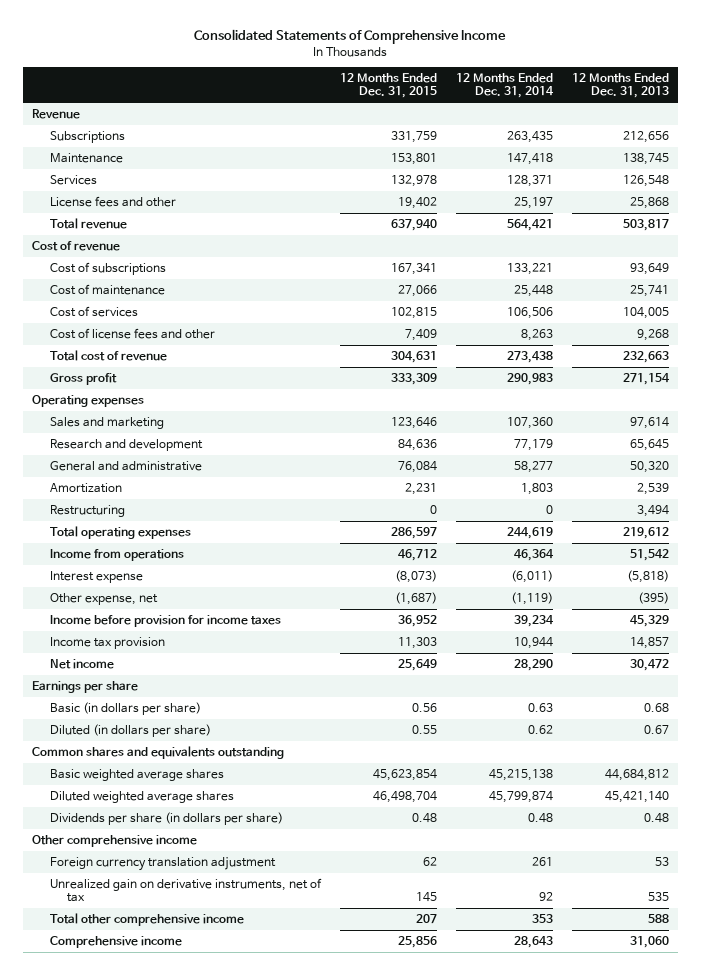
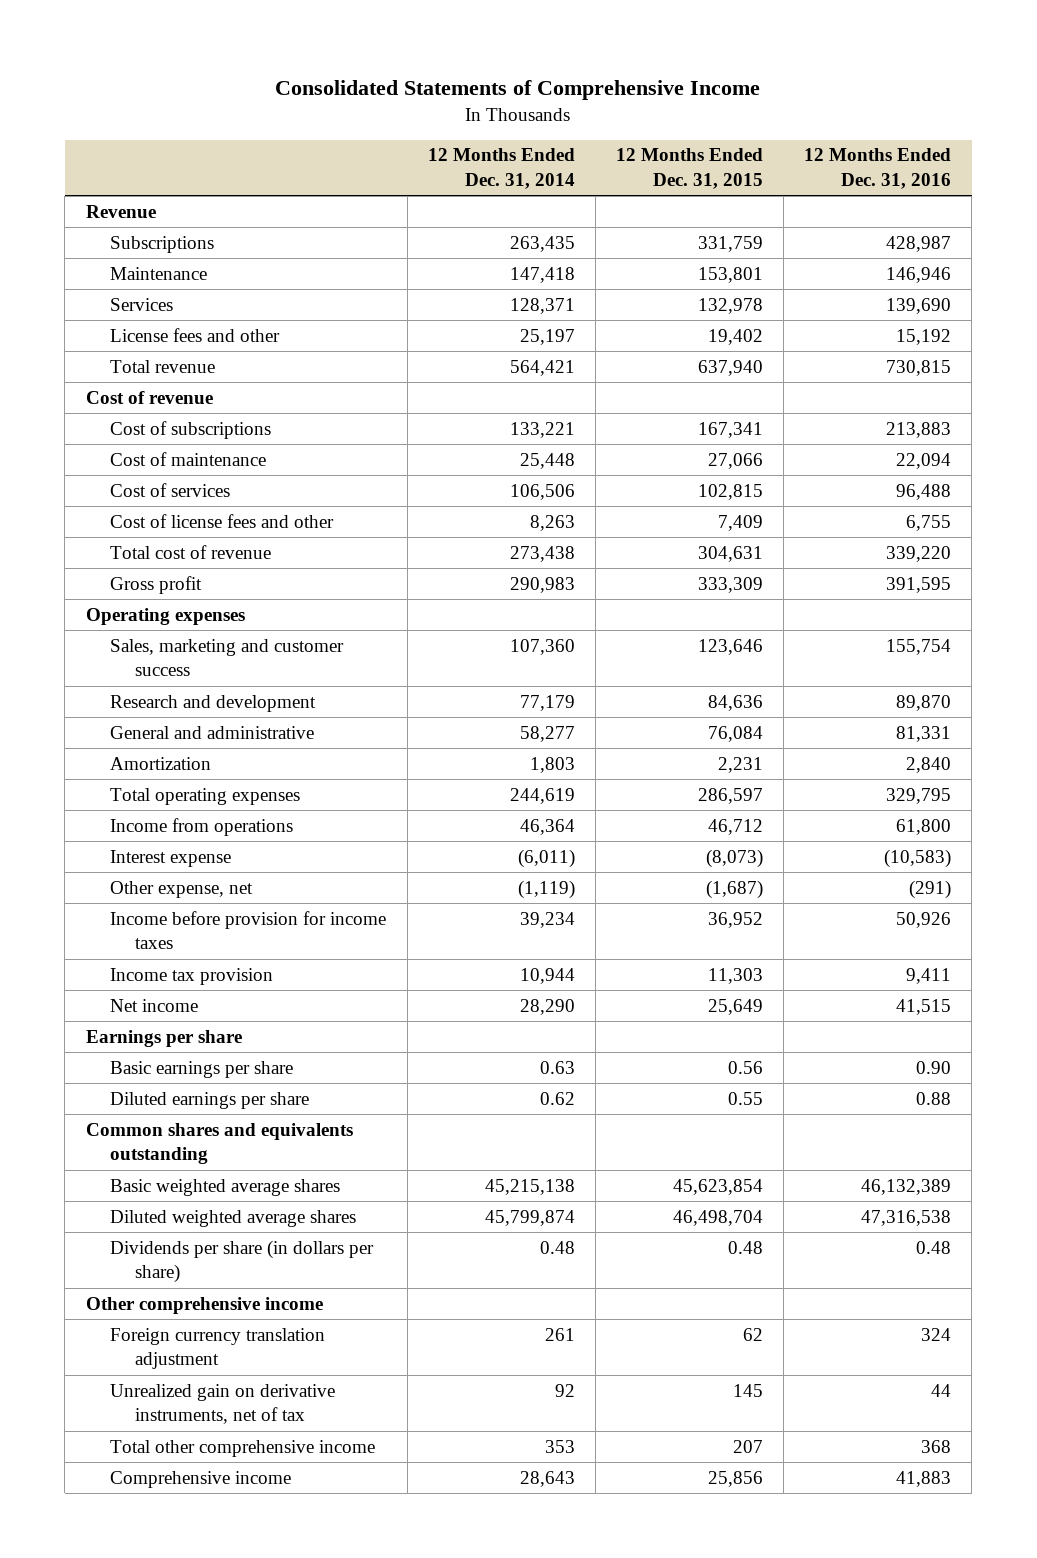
[571,73,669,99] 12 Months Ended Dec. 31, 2013 -> none
none -> [804,148,952,189] 12 Months Ended Dec. 31, 2016
[49,417,164,430] Sales and marketing -> [110,638,345,677] Sales, marketing and customer success
[49,505,125,518] Restructuring -> none
[49,702,201,716] Basic (in dollars per share) -> [110,1060,294,1078] Basic earnings per share
[49,724,211,738] Diluted (in dollars per share) -> [110,1091,310,1109] Diluted earnings per share

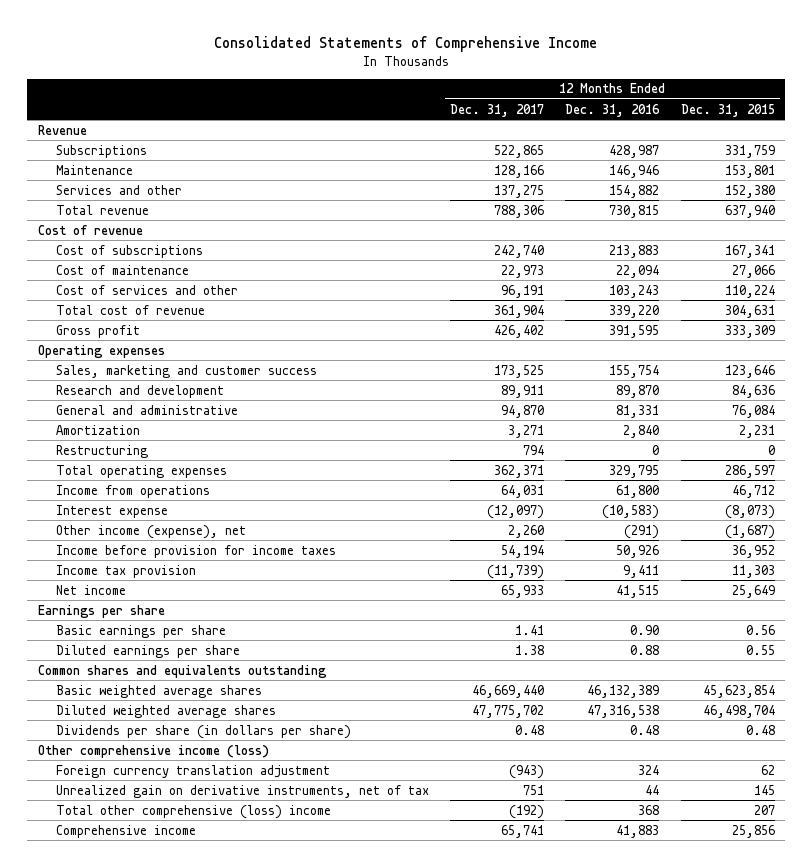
[427,148,575,189] 12 Months Ended Dec. 31, 2014 -> none
none -> [450,103,545,117] Dec. 31, 2017
[110,327,281,342] License fees and other -> none
[110,297,174,311] Services -> [56,184,183,195] Services and other
[697,297,763,314] 132,978 -> [724,184,775,198] 152,380
[886,297,952,314] 139,690 -> [609,184,660,198] 154,882
[110,513,335,528] Cost of license fees and other -> none
[110,482,231,497] Cost of services -> [56,284,239,295] Cost of services and other
[697,483,763,500] 102,815 -> [724,284,775,298] 110,224
[896,483,952,500] 96,488 -> [609,284,660,298] 103,243
none -> [56,444,149,458] Restructuring
[110,880,254,898] Other expense, net -> [56,524,247,539] Other income (expense), net
[85,1296,323,1314] Other comprehensive income -> [37,744,269,758] Other comprehensive income (loss)
[110,1439,376,1457] Total other comprehensive income -> [56,804,332,819] Total other comprehensive (loss) income

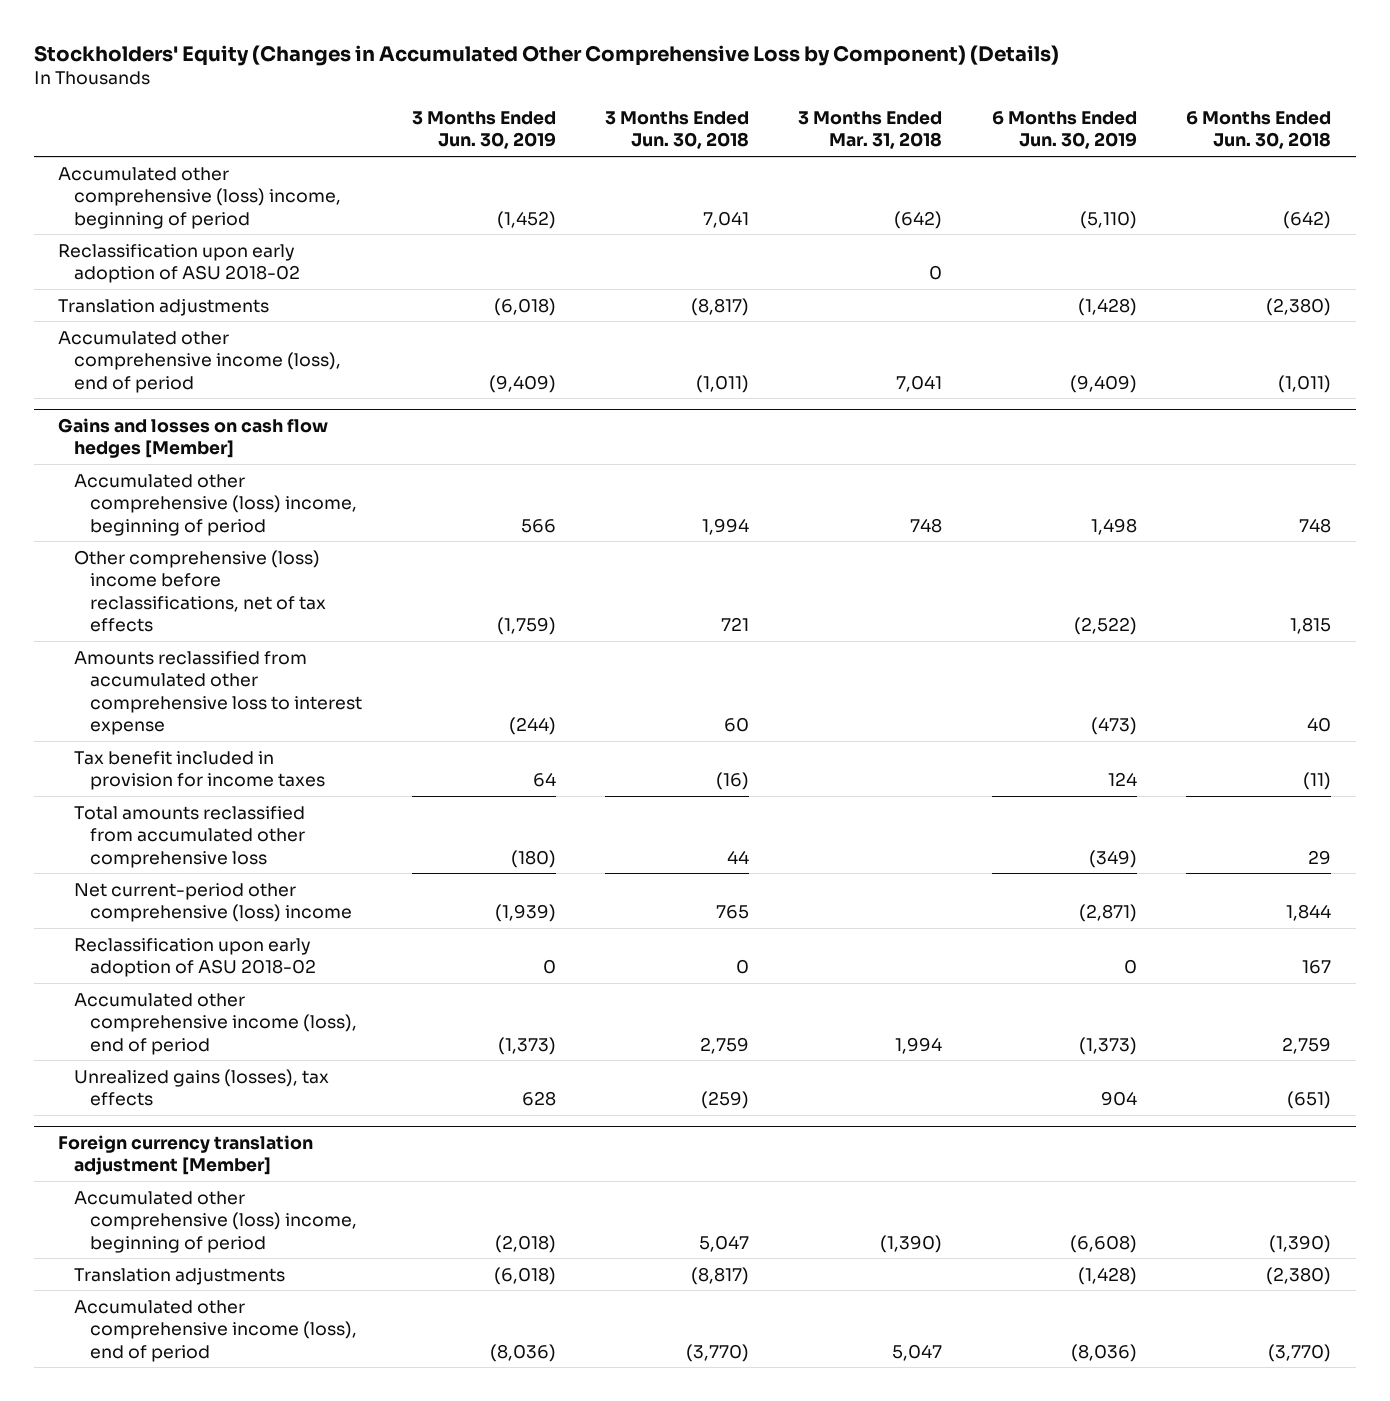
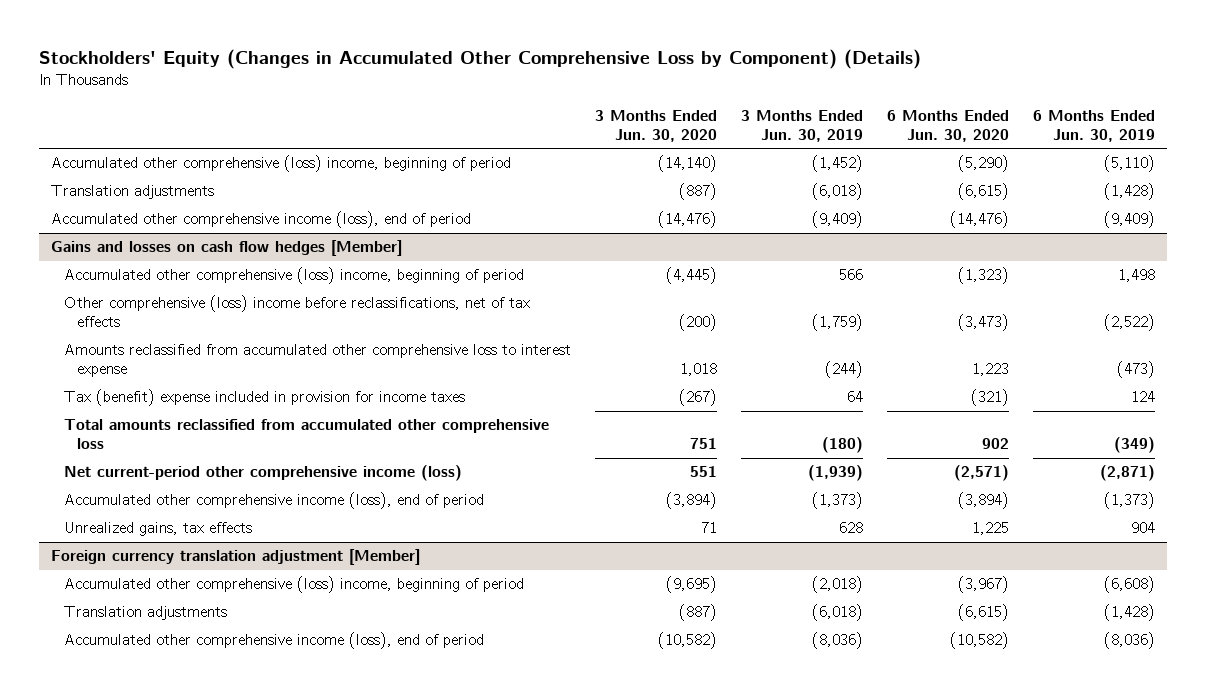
[605,110,750,150] 3 Months Ended Jun. 30, 2018 -> none
[798,110,943,150] 3 Months Ended Mar. 31, 2018 -> none
[1186,110,1332,150] 6 Months Ended Jun. 30, 2018 -> none
none -> [595,109,718,142] 3 Months Ended Jun. 30, 2020
none -> [887,109,1010,142] 6 Months Ended Jun. 30, 2020
[58,243,301,284] Reclassification upon early adoption of ASU 2018-02 -> none
[74,750,326,791] Tax benefit included in provision for income taxes -> [64,389,466,407] Tax (benefit) expense included in provision for income taxes
[74,937,317,978] Reclassification upon early adoption of ASU 2018-02 -> none
[74,882,353,923] Net current-period other comprehensive (loss) income -> [64,465,463,482] Net current-period other comprehensive income (loss)
[74,1068,330,1107] Unrealized gains (losses), tax effects -> [64,522,253,537] Unrealized gains, tax effects

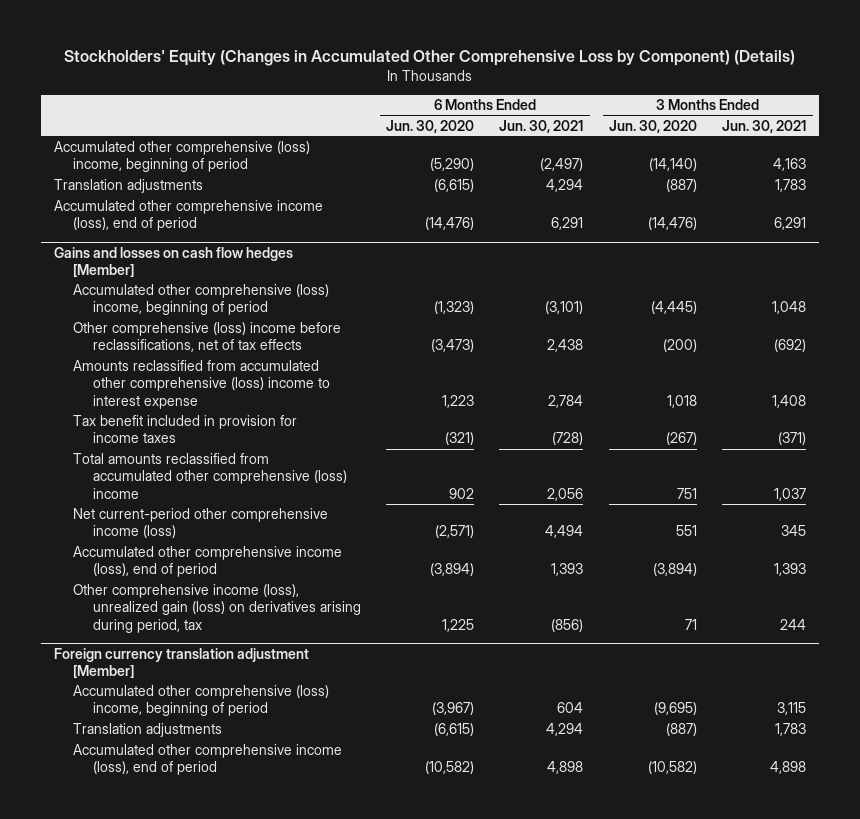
[741,109,864,142] 3 Months Ended Jun. 30, 2019 -> none
[1033,109,1156,142] 6 Months Ended Jun. 30, 2019 -> none
none -> [499,119,584,133] Jun. 30, 2021
none -> [722,119,807,133] Jun. 30, 2021
[64,344,572,378] Amounts reclassified from accumulated other comprehensive loss to interest expense -> [73,360,330,409] Amounts reclassified from accumulated other comprehensive (loss) income to interest expense
[64,389,466,407] Tax (benefit) expense included in provision for income taxes -> [73,415,298,444] Tax benefit included in provision for income taxes
[64,419,550,450] Total amounts reclassified from accumulated other comprehensive loss -> [73,453,347,499] Total amounts reclassified from accumulated other comprehensive (loss) income
[64,522,253,537] Unrealized gains, tax effects -> [73,584,361,633] Other comprehensive income (loss), unrealized gain (loss) on derivatives arising during period, tax

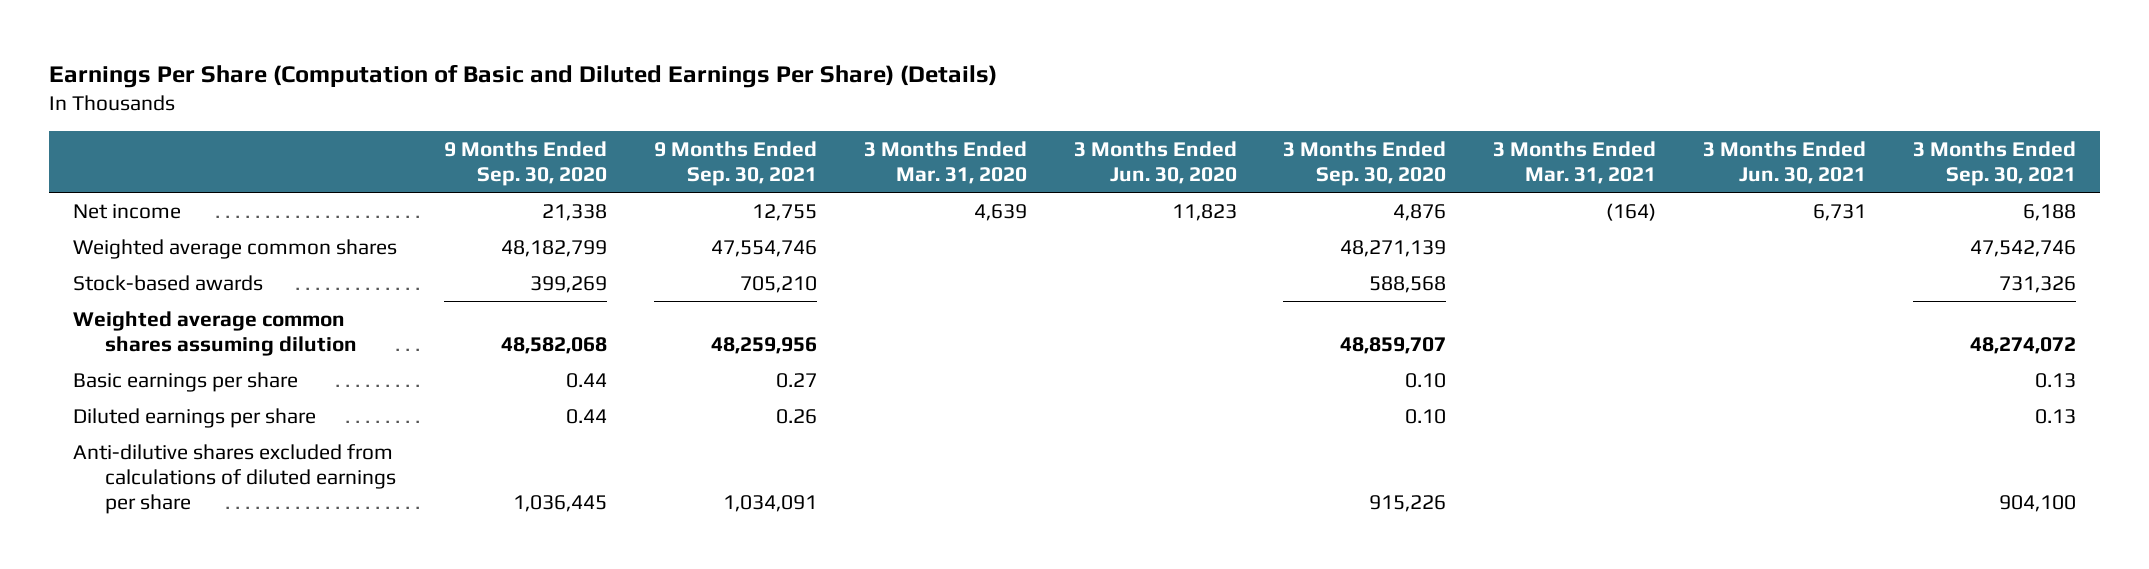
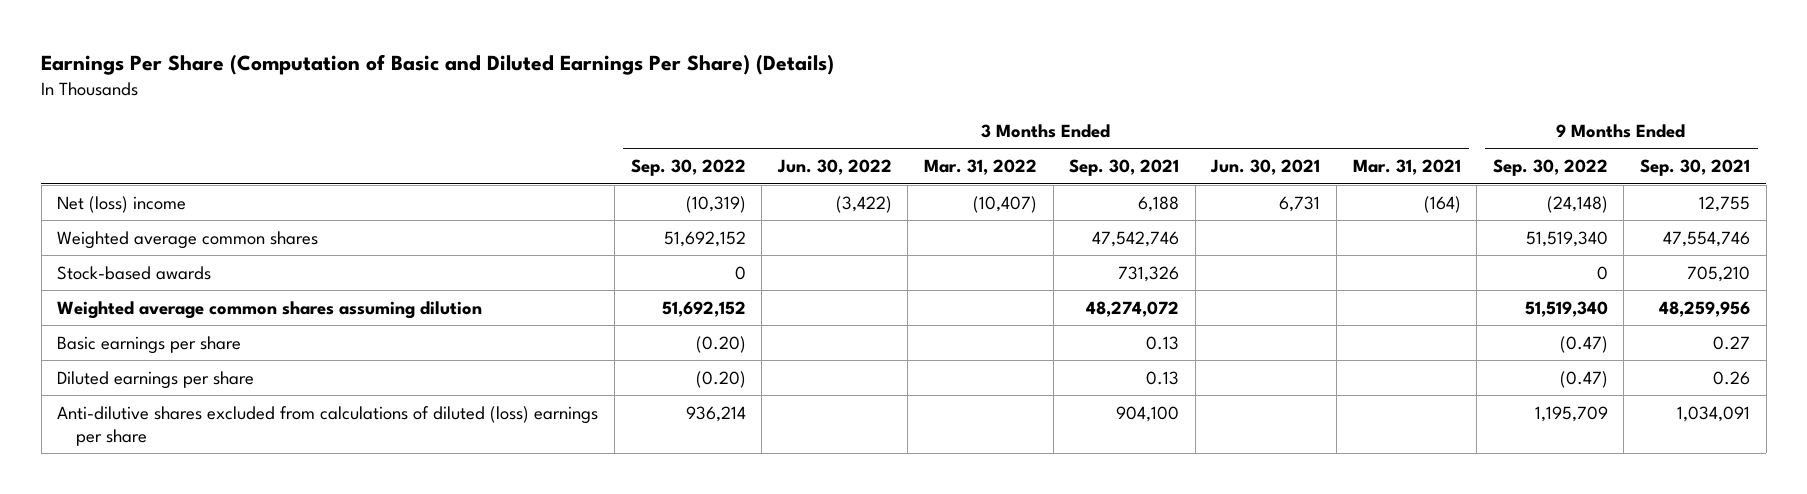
[443,141,607,187] 9 Months Ended Sep. 30, 2020 -> none
[863,141,1027,185] 3 Months Ended Mar. 31, 2020 -> none
[1073,141,1237,185] 3 Months Ended Jun. 30, 2020 -> none
[1283,141,1447,187] 3 Months Ended Sep. 30, 2020 -> none
none -> [630,159,746,177] Sep. 30, 2022
none -> [776,159,892,176] Jun. 30, 2022
none -> [924,159,1038,176] Mar. 31, 2022
none -> [1492,159,1608,177] Sep. 30, 2022
[72,203,181,219] Net income -> [57,195,187,213] Net (loss) income
[72,443,397,514] Anti-dilutive shares excluded from calculations of diluted earnings per share -> [57,405,599,446] Anti-dilutive shares excluded from calculations of diluted (loss) earnings per share

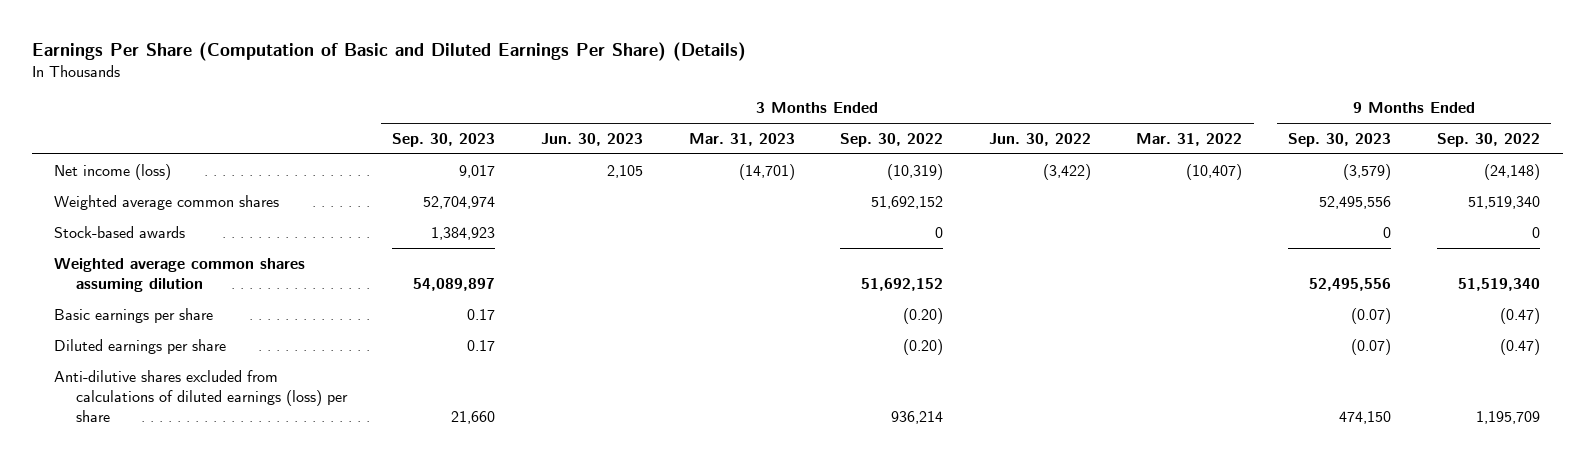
[1069,159,1180,177] Sep. 30, 2021 -> none
[1210,159,1321,176] Jun. 30, 2021 -> none
[1352,159,1461,176] Mar. 31, 2021 -> none
[1639,159,1750,177] Sep. 30, 2021 -> none
none -> [392,132,496,147] Sep. 30, 2023
none -> [541,132,644,146] Jun. 30, 2023
none -> [688,132,795,146] Mar. 31, 2023
none -> [1288,132,1392,147] Sep. 30, 2023
[57,195,187,213] Net (loss) income -> [54,163,172,180] Net income (loss)
[57,405,599,446] Anti-dilutive shares excluded from calculations of diluted (loss) earnings per share -> [54,369,348,423] Anti-dilutive shares excluded from calculations of diluted earnings (loss) per share

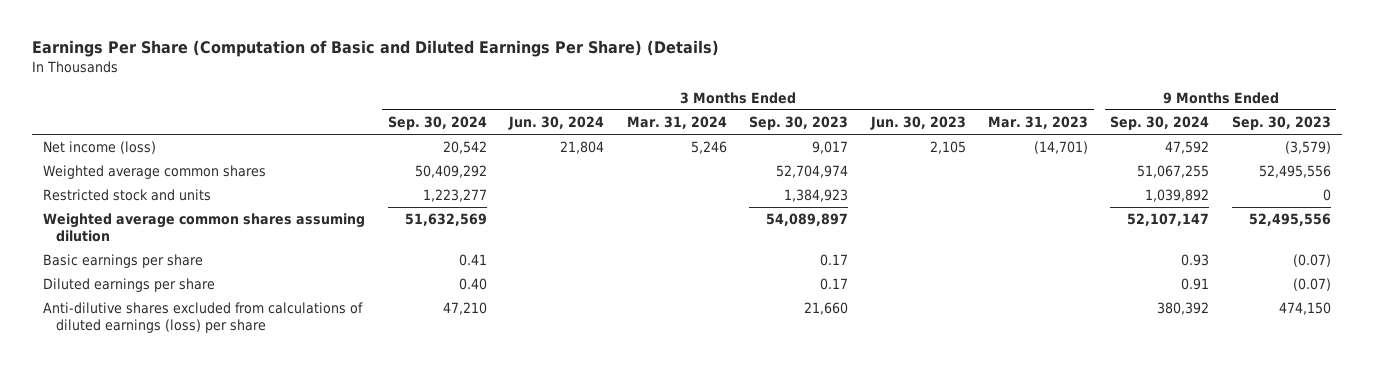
[840,132,944,147] Sep. 30, 2022 -> none
[988,132,1091,146] Jun. 30, 2022 -> none
[1136,132,1243,146] Mar. 31, 2022 -> none
[1436,132,1540,147] Sep. 30, 2022 -> none
none -> [387,116,487,131] Sep. 30, 2024
none -> [508,116,605,131] Jun. 30, 2024
none -> [626,116,727,130] Mar. 31, 2024
none -> [1110,116,1210,131] Sep. 30, 2024
[54,225,186,238] Stock-based awards -> [43,189,212,202] Restricted stock and units

